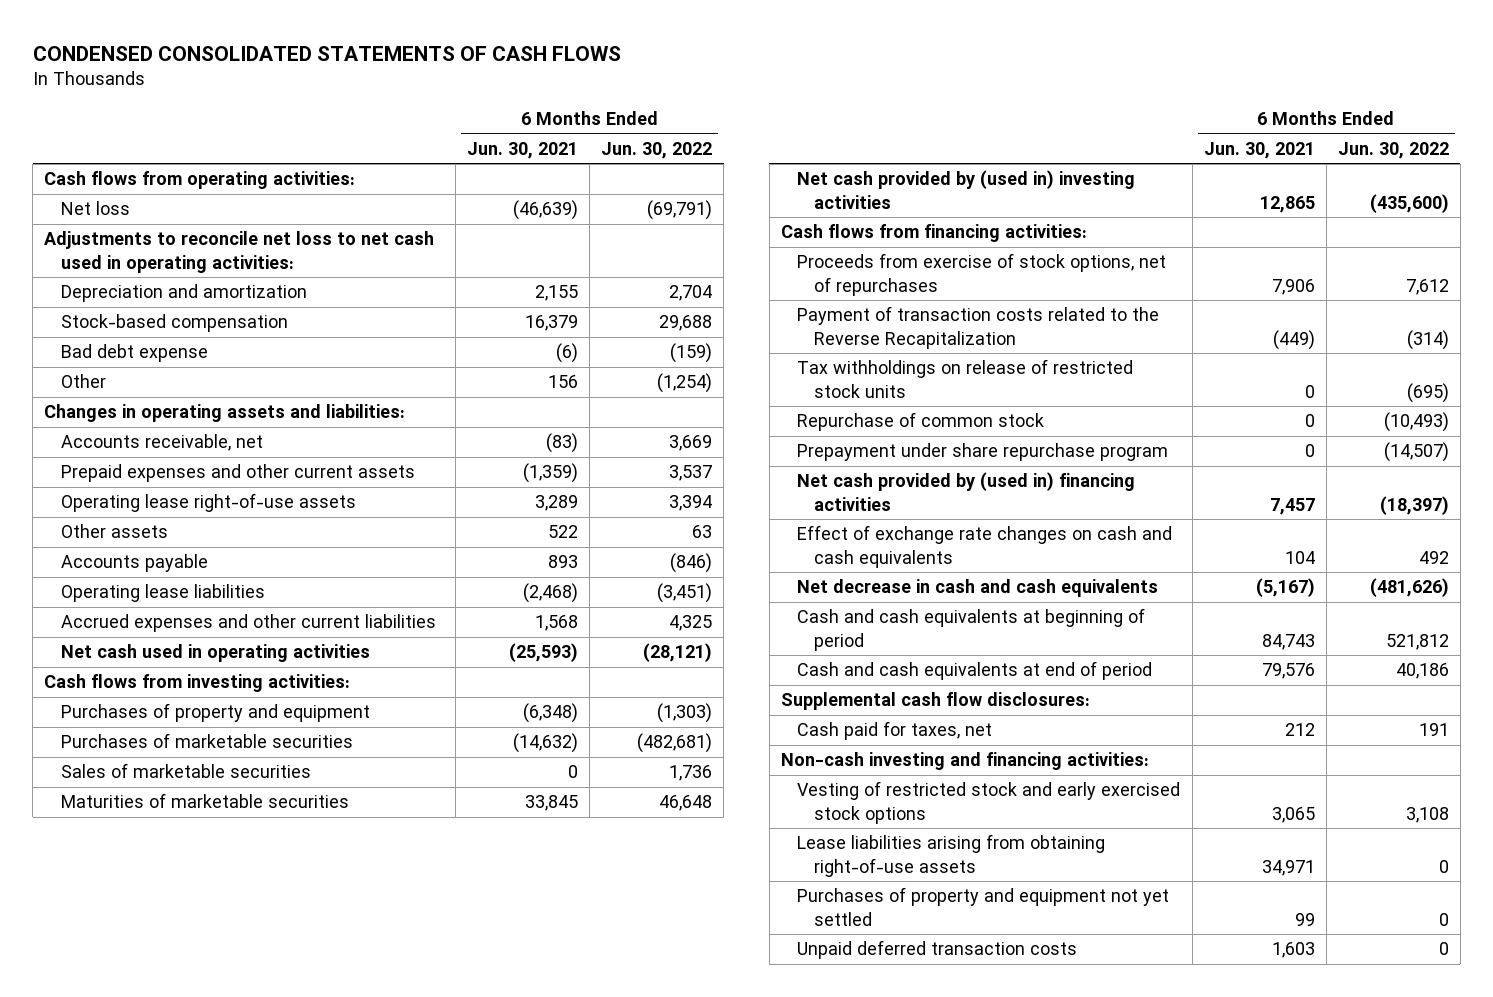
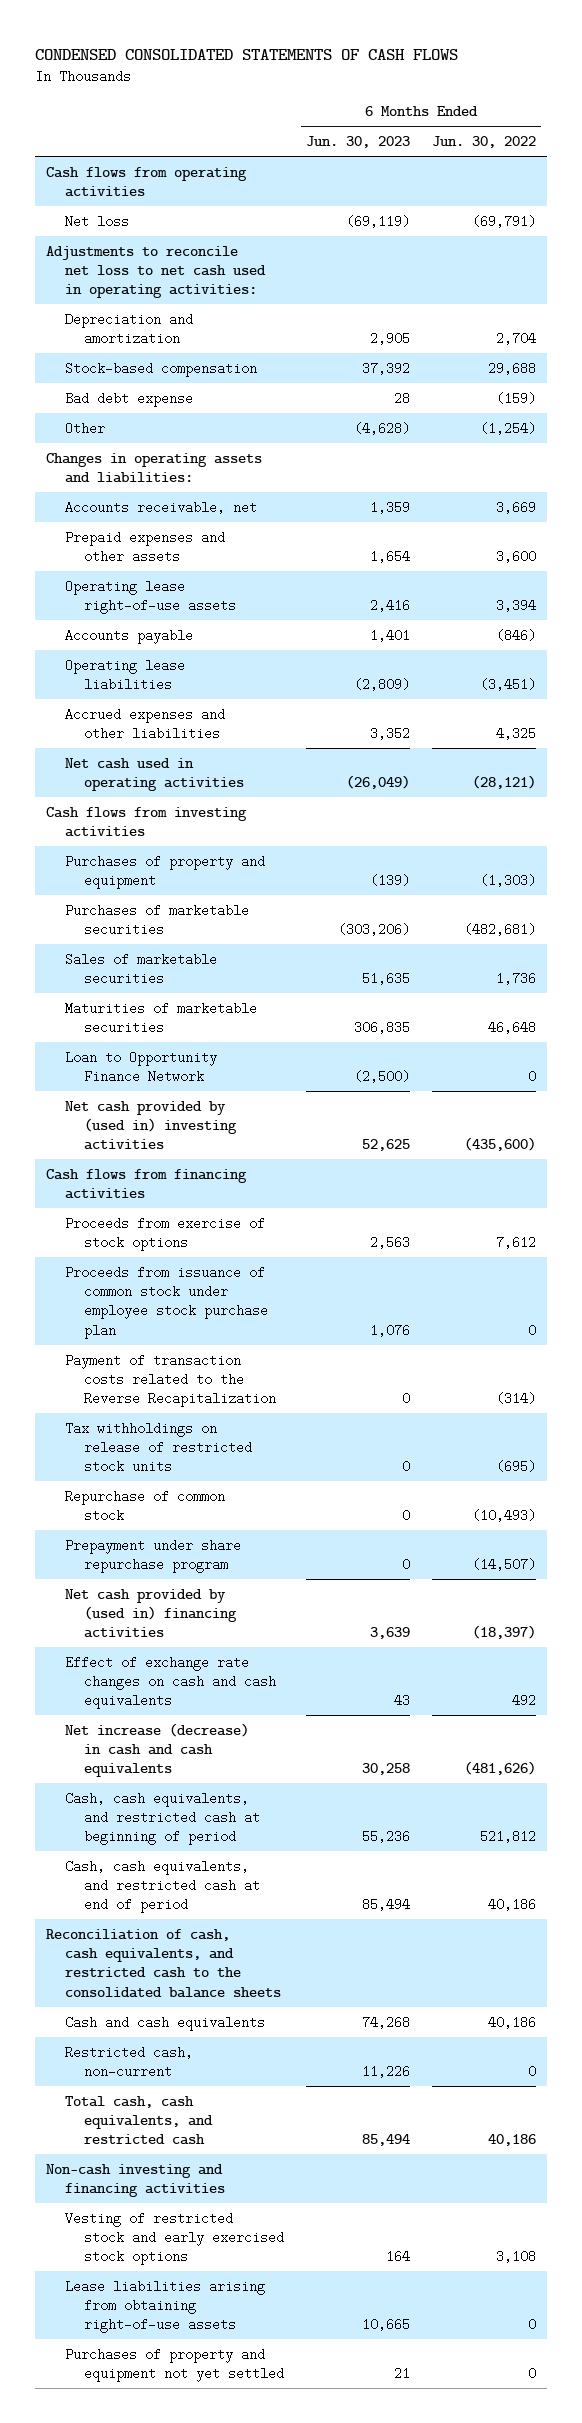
[467,141,579,159] Jun. 30, 2021 -> none
none -> [306,136,411,149] Jun. 30, 2023
[44,171,356,190] Cash flows from operating activities: -> [46,166,248,197] Cash flows from operating activities
[60,464,415,483] Prepaid expenses and other current assets -> [65,530,226,563] Prepaid expenses and other assets
[669,465,713,482] 3,537 -> [495,549,536,563] 3,600
[60,524,168,539] Other assets -> none
[60,614,436,633] Accrued expenses and other current liabilities -> [65,707,226,740] Accrued expenses and other liabilities
[44,674,351,693] Cash flows from investing activities: -> [46,806,248,837] Cash flows from investing activities
none -> [65,1050,218,1083] Loan to Opportunity Finance Network
[780,224,1087,243] Cash flows from financing activities: -> [46,1168,248,1199] Cash flows from financing activities
[797,253,1167,296] Proceeds from exercise of stock options, net of repurchases -> [65,1216,266,1251] Proceeds from exercise of stock options
none -> [65,1265,269,1339] Proceeds from issuance of common stock under employee stock purchase plan
[780,692,1090,711] Supplemental cash flow disclosures: -> none
[797,721,993,741] Cash paid for taxes, net -> none
[797,579,1159,598] Net decrease in cash and cash equivalents -> [65,1722,250,1778] Net increase (decrease) in cash and cash equivalents
[797,608,1146,651] Cash and cash equivalents at beginning of period -> [65,1791,261,1846] Cash, cash equivalents, and restricted cash at beginning of period
[797,661,1153,681] Cash and cash equivalents at end of period -> [65,1859,261,1914] Cash, cash equivalents, and restricted cash at end of period
none -> [46,1928,282,1998] Reconciliation of cash, cash equivalents, and restricted cash to the consolidated balance sheets
none -> [65,2015,266,2031] Cash and cash equivalents
none -> [65,2045,194,2078] Restricted cash, non-current
none -> [65,2095,214,2146] Total cash, cash equivalents, and restricted cash
[780,752,1149,771] Non-cash investing and financing activities: -> [46,2163,226,2197] Non-cash investing and financing activities
[797,940,1078,960] Unpaid deferred transaction costs -> none

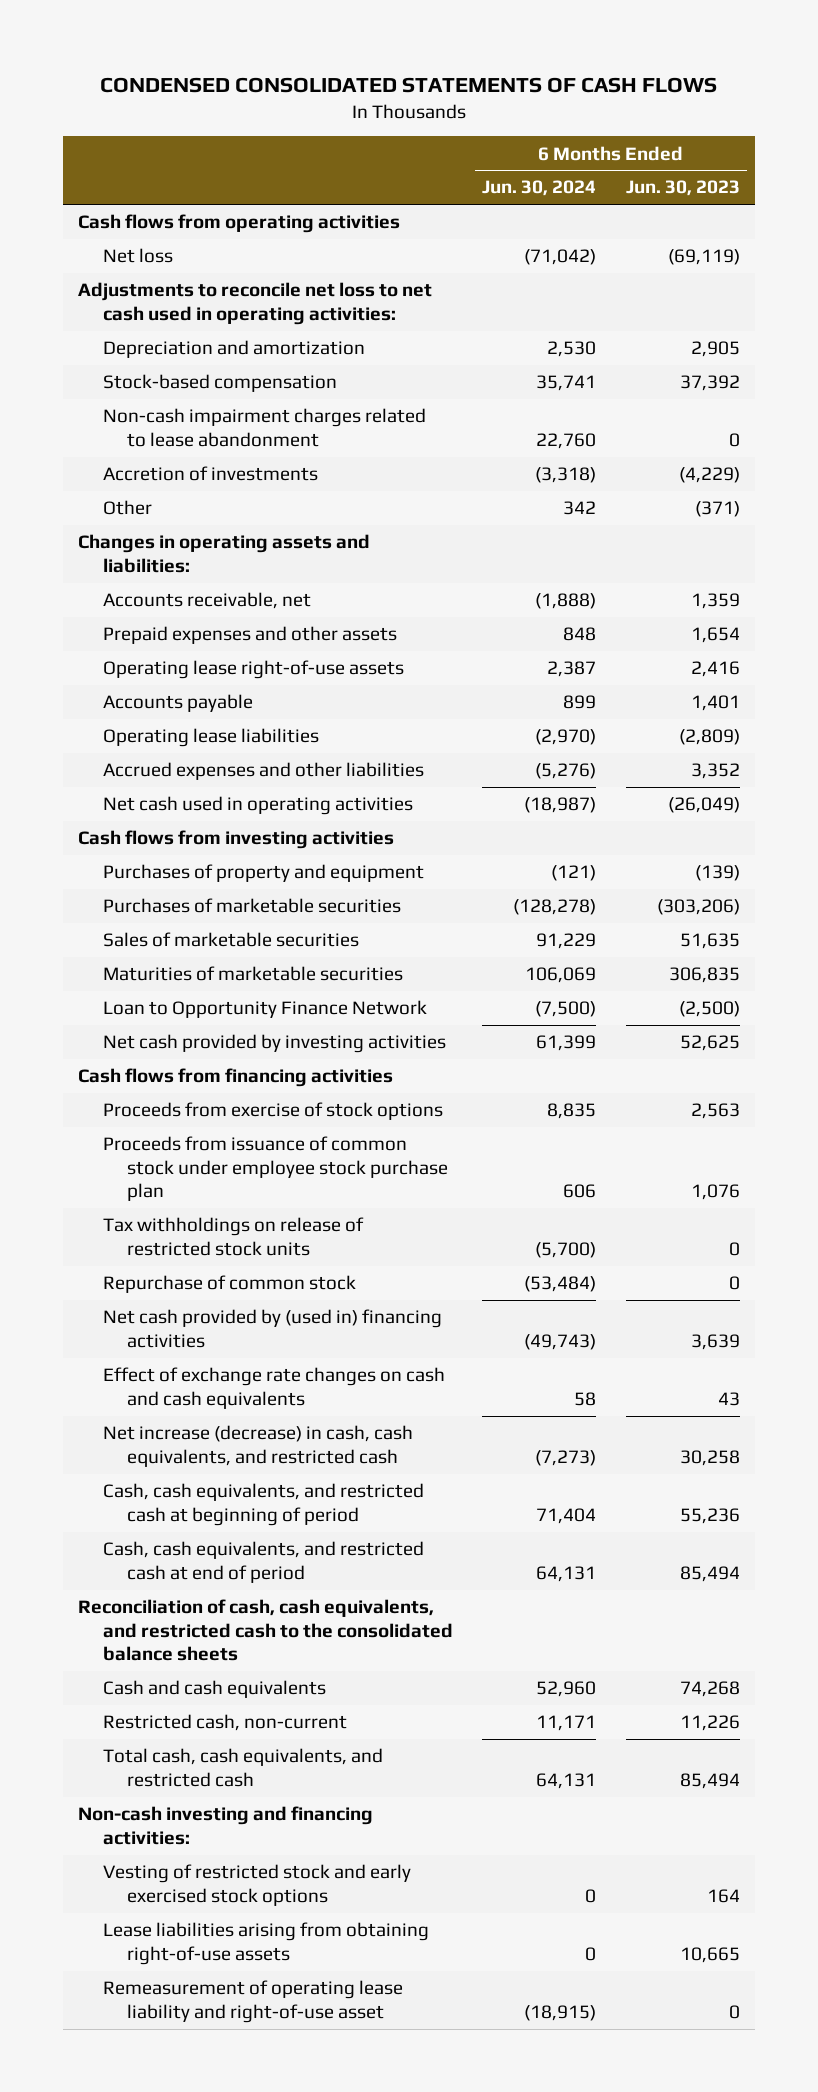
[431,136,536,149] Jun. 30, 2022 -> none
none -> [482,180,597,197] Jun. 30, 2024
[65,391,194,407] Bad debt expense -> none
none -> [102,408,426,447] Non-cash impairment charges related to lease abandonment
none -> [102,466,318,482] Accretion of investments
[354,421,411,435] (4,628) -> [694,501,740,518] (371)
[65,1100,238,1151] Net cash provided by (used in) investing activities -> [102,1034,446,1054] Net cash provided by investing activities
[65,1353,277,1408] Payment of transaction costs related to the Reverse Recapitalization -> none
[65,1538,242,1573] Prepayment under share repurchase program -> none
[65,1722,250,1778] Net increase (decrease) in cash and cash equivalents -> [102,1425,413,1467] Net increase (decrease) in cash, cash equivalents, and restricted cash
[46,2163,226,2197] Non-cash investing and financing activities -> [78,1806,374,1845] Non-cash investing and financing activities:
[65,2347,285,2382] Purchases of property and equipment not yet settled -> none
none -> [102,1980,403,2023] Remeasurement of operating lease liability and right-of-use asset

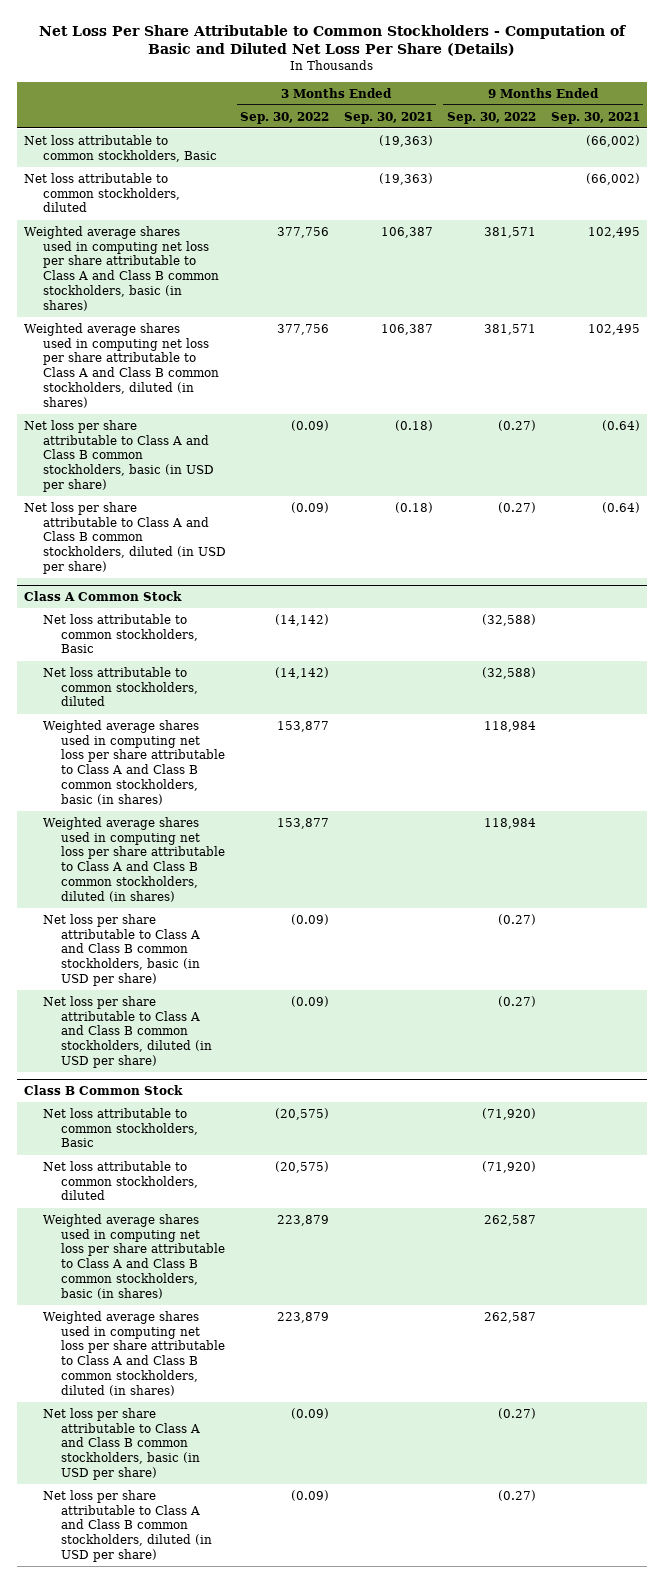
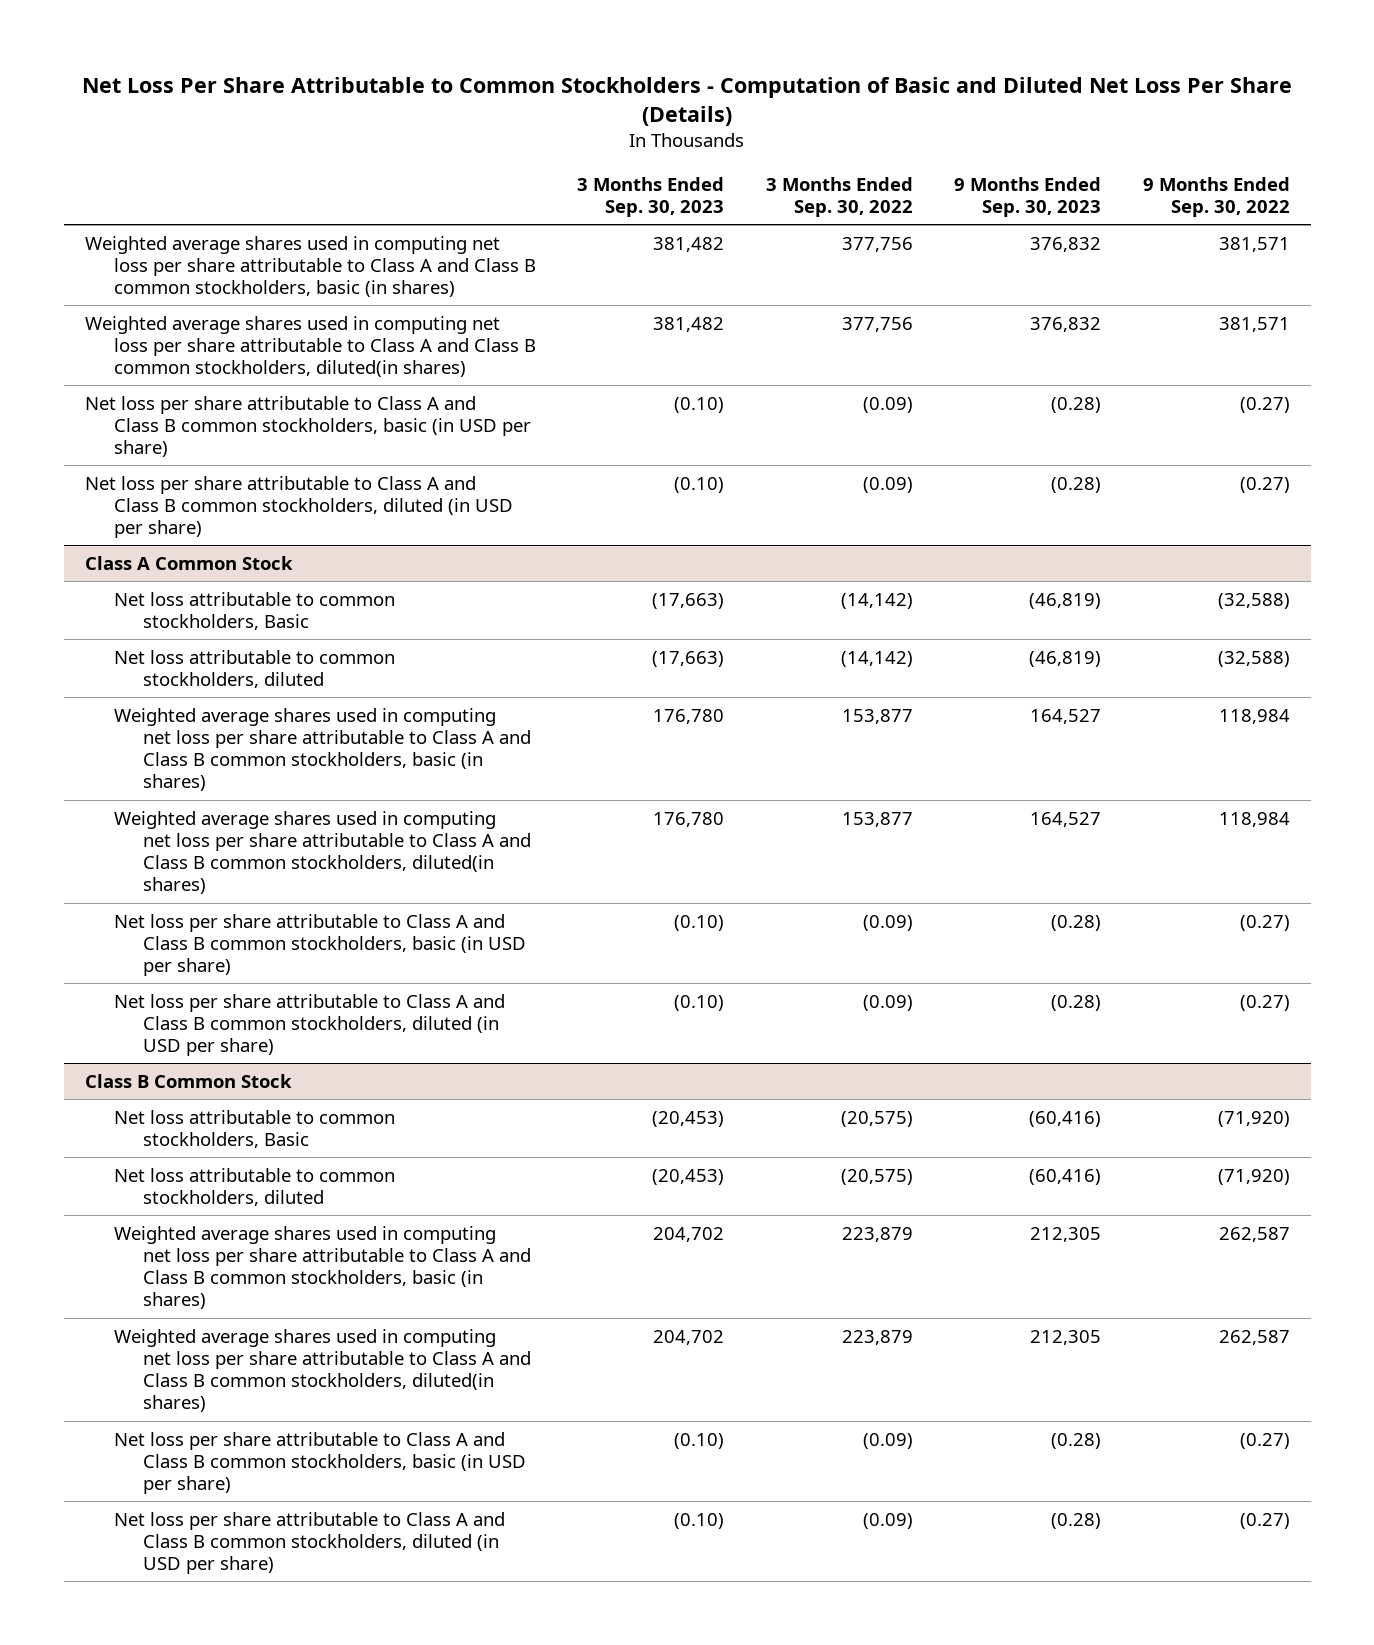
[343,111,433,124] Sep. 30, 2021 -> none
[550,111,640,124] Sep. 30, 2021 -> none
none -> [577,176,725,217] 3 Months Ended Sep. 30, 2023
none -> [954,176,1102,217] 9 Months Ended Sep. 30, 2023
[24,134,217,162] Net loss attributable to common stockholders, Basic -> none
[24,172,180,213] Net loss attributable to common stockholders, diluted -> none
[24,322,219,408] Weighted average shares used in computing net loss per share attributable to Class A and Class B common stockholders, diluted (in shares) -> [84,315,536,378] Weighted average shares used in computing net loss per share attributable to Class A and Class B common stockholders, diluted(in shares)
[42,816,226,902] Weighted average shares used in computing net loss per share attributable to Class A and Class B common stockholders, diluted (in shares) -> [113,810,531,895] Weighted average shares used in computing net loss per share attributable to Class A and Class B common stockholders, diluted(in shares)
[42,1310,226,1396] Weighted average shares used in computing net loss per share attributable to Class A and Class B common stockholders, diluted (in shares) -> [113,1328,531,1413] Weighted average shares used in computing net loss per share attributable to Class A and Class B common stockholders, diluted(in shares)

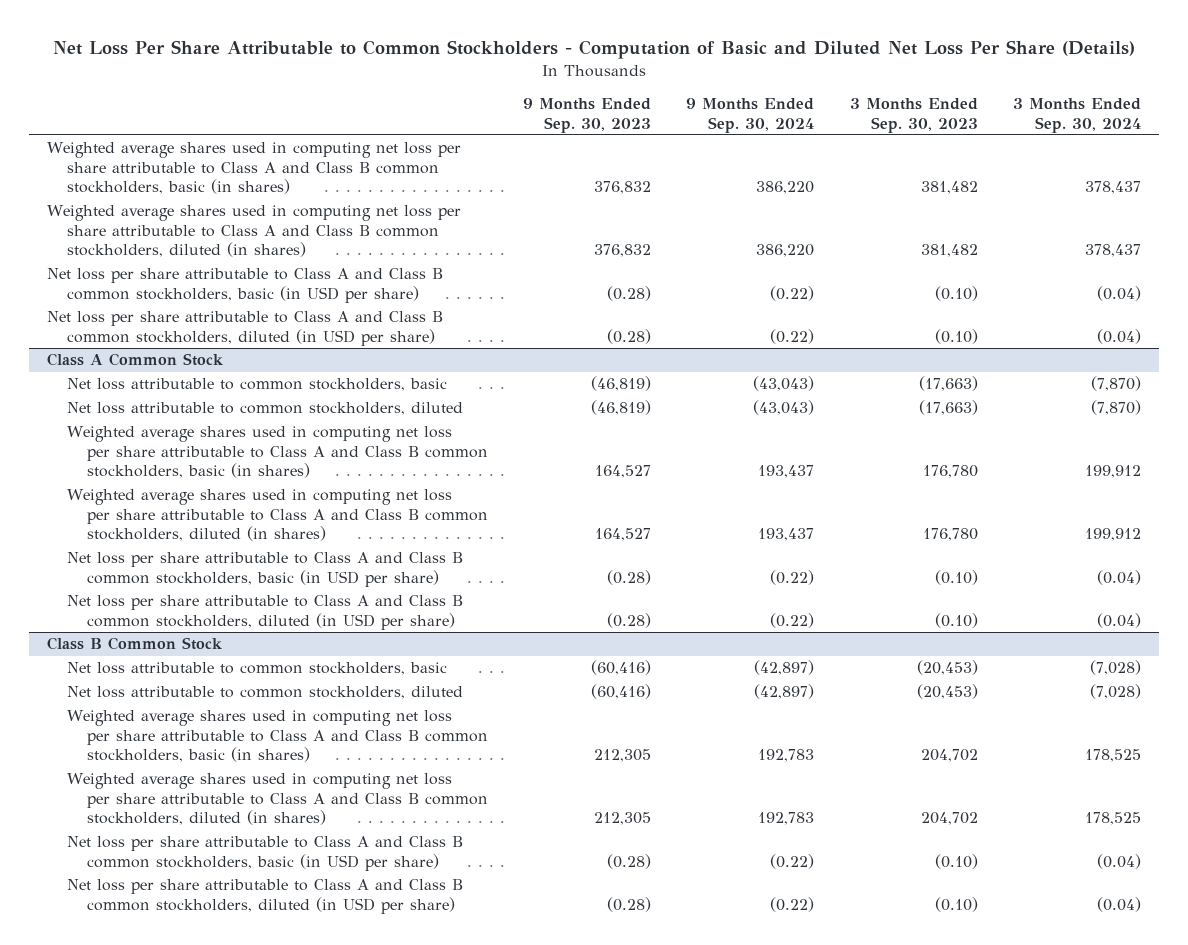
[765,176,913,217] 3 Months Ended Sep. 30, 2022 -> none
[1142,176,1290,217] 9 Months Ended Sep. 30, 2022 -> none
none -> [686,98,815,133] 9 Months Ended Sep. 30, 2024
none -> [1012,98,1141,133] 3 Months Ended Sep. 30, 2024
[84,315,536,378] Weighted average shares used in computing net loss per share attributable to Class A and Class B common stockholders, diluted(in shares) -> [46,205,461,258] Weighted average shares used in computing net loss per share attributable to Class A and Class B common stockholders, diluted (in shares)
[113,591,395,630] Net loss attributable to common stockholders, Basic -> [66,378,447,392] Net loss attributable to common stockholders, basic
[113,810,531,895] Weighted average shares used in computing net loss per share attributable to Class A and Class B common stockholders, diluted(in shares) -> [66,489,488,542] Weighted average shares used in computing net loss per share attributable to Class A and Class B common stockholders, diluted (in shares)
[113,1109,395,1148] Net loss attributable to common stockholders, Basic -> [66,662,447,676] Net loss attributable to common stockholders, basic
[113,1328,531,1413] Weighted average shares used in computing net loss per share attributable to Class A and Class B common stockholders, diluted(in shares) -> [66,773,488,826] Weighted average shares used in computing net loss per share attributable to Class A and Class B common stockholders, diluted (in shares)

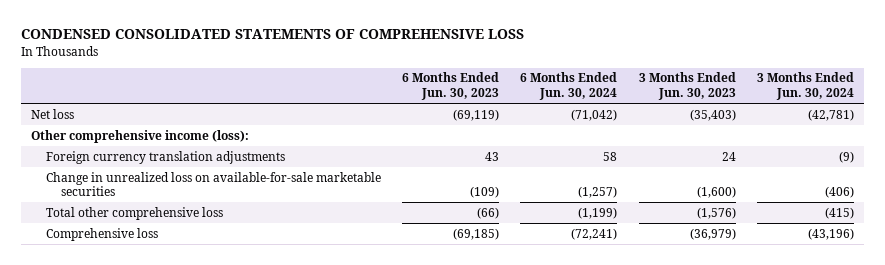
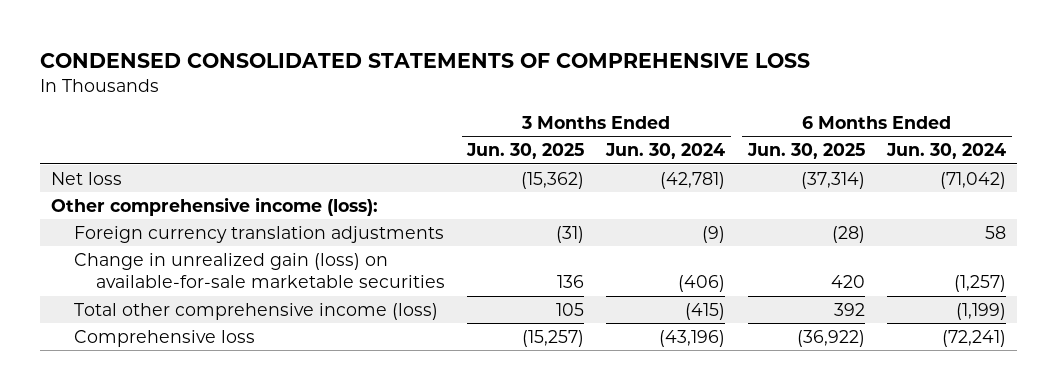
[402,72,500,101] 6 Months Ended Jun. 30, 2023 -> none
[638,72,736,101] 3 Months Ended Jun. 30, 2023 -> none
none -> [466,143,585,160] Jun. 30, 2025
none -> [746,143,865,160] Jun. 30, 2025
[46,171,382,197] Change in unrealized loss on available-for-sale marketable securities -> [73,252,445,289] Change in unrealized gain (loss) on available-for-sale marketable securities
[46,206,224,220] Total other comprehensive loss -> [73,302,438,320] Total other comprehensive income (loss)

